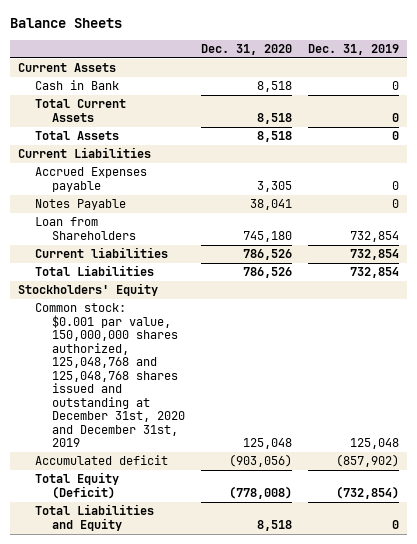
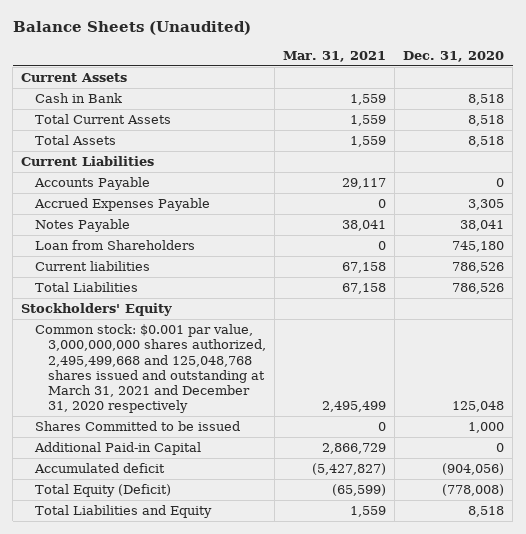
[9,18,122,29] Balance Sheets -> [12,21,251,36] Balance Sheets (Unaudited)
[308,43,400,55] Dec. 31, 2019 -> none
none -> [282,50,386,62] Mar. 31, 2021
none -> [33,177,150,191] Accounts Payable
[35,167,148,192] Accrued Expenses payable -> [33,198,210,212] Accrued Expenses Payable
[35,303,186,448] Common stock: $0.001 par value, 150,000,000 shares authorized, 125,048,768 and 125,048,768 shares issued and outstanding at December 31st, 2020 and December 31st, 2019 -> [34,324,266,414] Common stock: $0.001 par value, 3,000,000,000 shares authorized, 2,495,499,668 and 125,048,768 shares issued and outstanding at March 31, 2021 and December 31, 2020 respectively
none -> [34,421,240,432] Shares Committed to be issued
none -> [33,442,201,456] Additional Paid-in Capital
[229,454,293,468] (903,056) -> [442,463,505,476] (904,056)

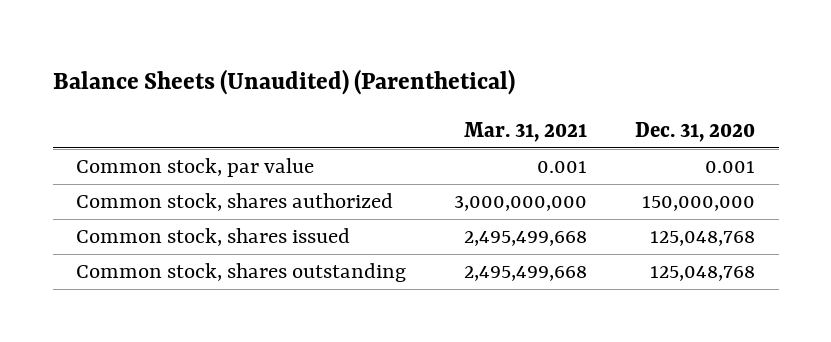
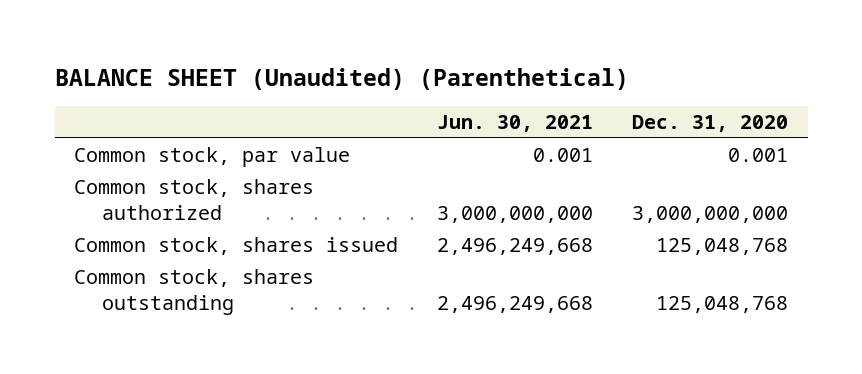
[52,69,515,96] Balance Sheets (Unaudited) (Parenthetical) -> [54,67,629,90] BALANCE SHEET (Unaudited) (Parenthetical)
[464,122,588,143] Mar. 31, 2021 -> none
none -> [437,114,594,132] Jun. 30, 2021
[641,196,755,212] 150,000,000 -> [632,205,789,223] 3,000,000,000

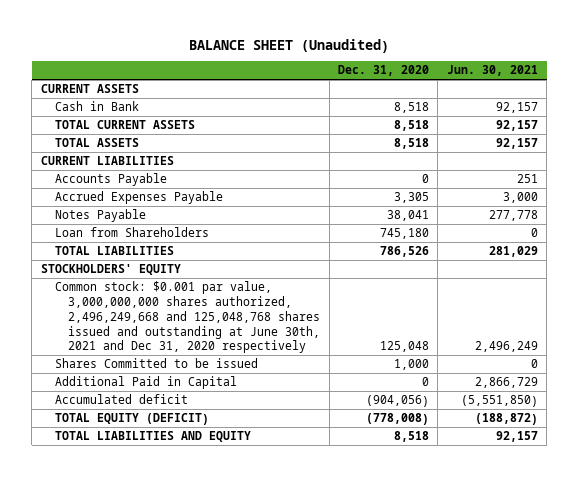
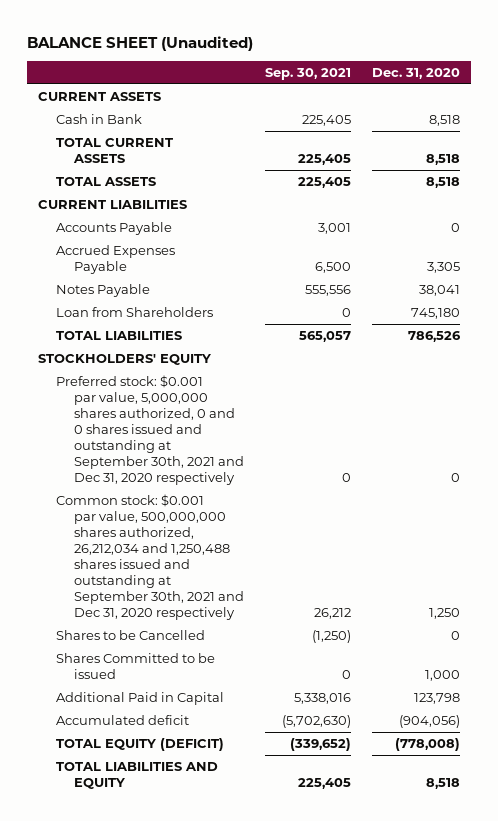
[446,65,538,77] Jun. 30, 2021 -> none
none -> [264,67,351,80] Sep. 30, 2021
none -> [55,375,244,486] Preferred stock: $0.001 par value, 5,000,000 shares authorized, 0 and 0 shares issued and outstanding at September 30th, 2021 and Dec 31, 2020 respectively
[54,281,321,354] Common stock: $0.001 par value, 3,000,000,000 shares authorized, 2,496,249,668 and 125,048,768 shares issued and outstanding at June 30th, 2021 and Dec 31, 2020 respectively -> [55,494,244,621] Common stock: $0.001 par value, 500,000,000 shares authorized, 26,212,034 and 1,250,488 shares issued and outstanding at September 30th, 2021 and Dec 31, 2020 respectively
[380,341,430,353] 125,048 -> [429,608,461,620] 1,250
none -> [55,630,205,641] Shares to be Cancelled
[422,377,430,387] 0 -> [414,693,461,705] 123,798

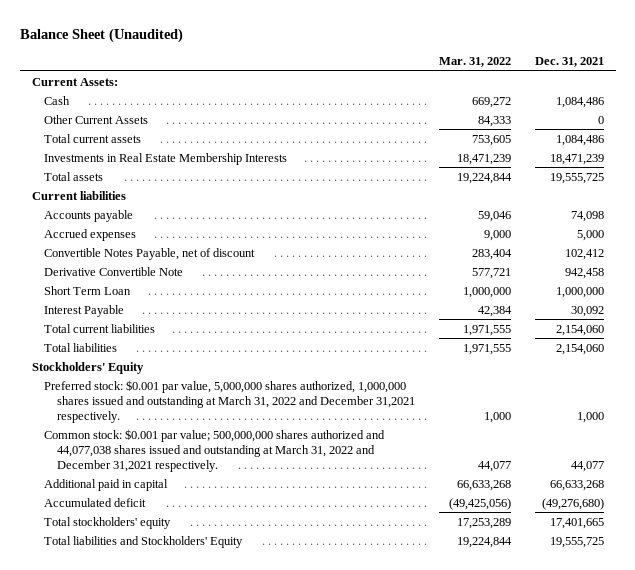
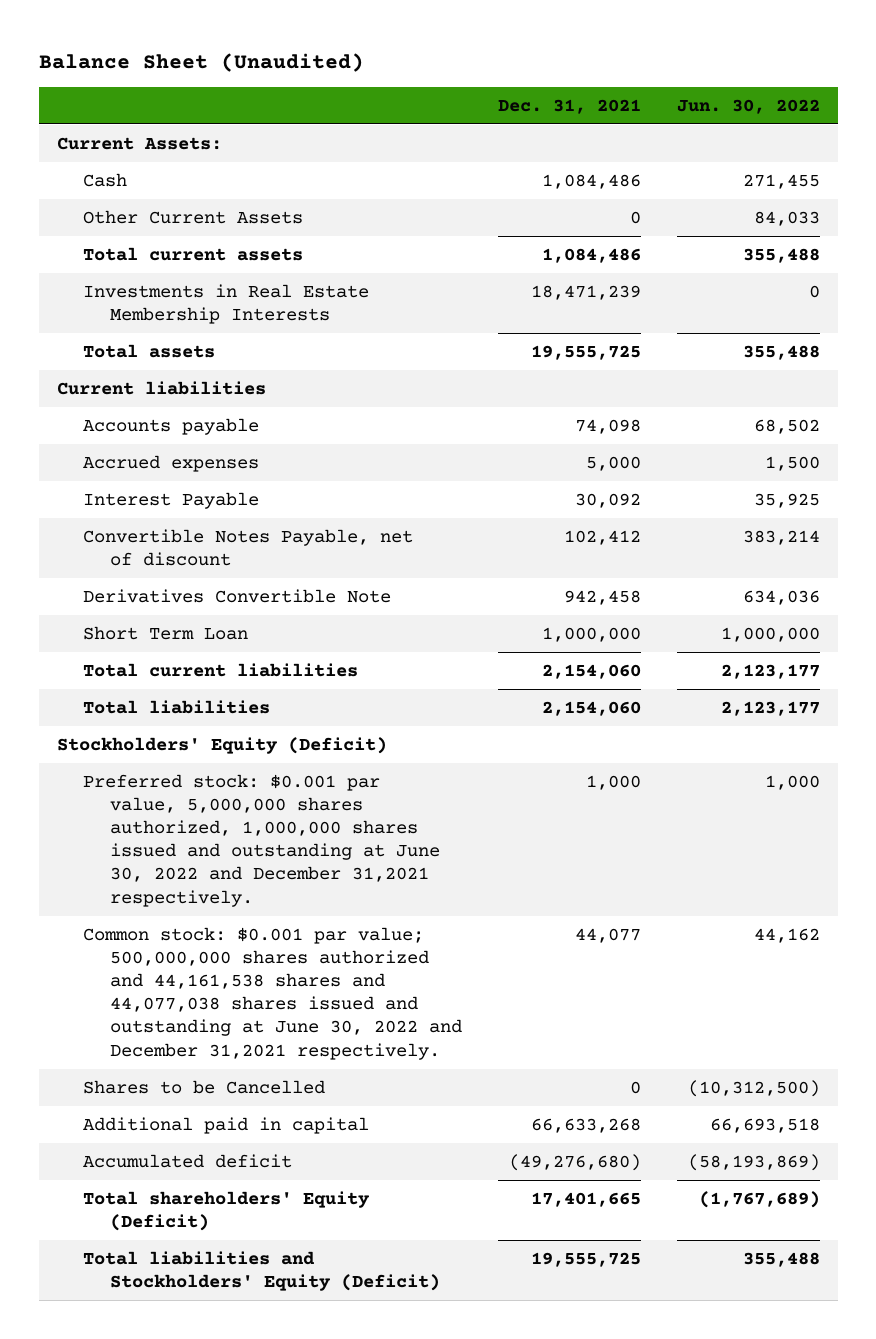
[438,57,511,68] Mar. 31, 2022 -> none
none -> [676,98,820,114] Jun. 30, 2022
[44,304,125,317] Interest Payable -> [83,491,260,509] Interest Payable
[44,266,184,276] Derivative Convertible Note -> [83,588,392,603] Derivatives Convertible Note
[31,361,144,374] Stockholders' Equity -> [56,736,387,754] Stockholders' Equity (Deficit)
[44,379,416,424] Preferred stock: $0.001 par value, 5,000,000 shares authorized, 1,000,000 shares issued and outstanding at March 31, 2022 and December 31,2021 respectively. -> [83,773,440,907] Preferred stock: $0.001 par value, 5,000,000 shares authorized, 1,000,000 shares issued and outstanding at June 30, 2022 and December 31,2021 respectively.
[44,428,386,473] Common stock: $0.001 par value; 500,000,000 shares authorized and 44,077,038 shares issued and outstanding at March 31, 2022 and December 31,2021 respectively. -> [83,926,462,1060] Common stock: $0.001 par value; 500,000,000 shares authorized and 44,161,538 shares and 44,077,038 shares issued and outstanding at June 30, 2022 and December 31,2021 respectively.
none -> [83,1079,326,1094] Shares to be Cancelled
[44,516,172,529] Total stockholders' equity -> [83,1190,371,1232] Total shareholders' Equity (Deficit)
[44,535,244,548] Total liabilities and Stockholders' Equity -> [83,1250,440,1292] Total liabilities and Stockholders' Equity (Deficit)

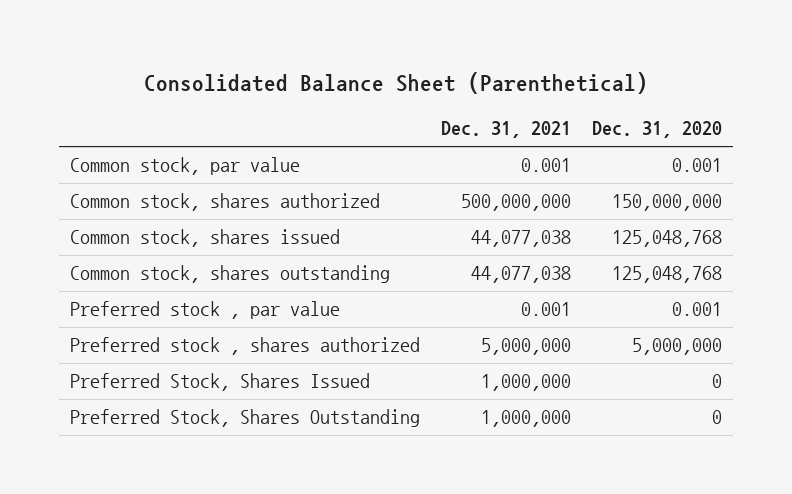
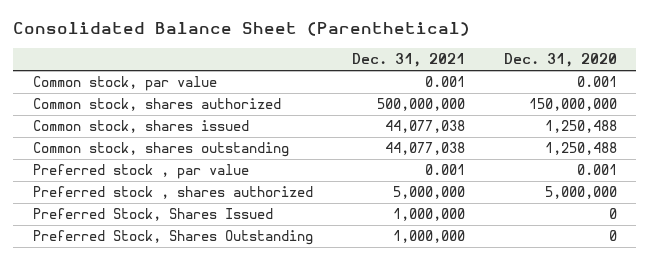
[612,230,723,248] 125,048,768 -> [544,120,617,134] 1,250,488
[612,266,723,284] 125,048,768 -> [544,142,617,156] 1,250,488

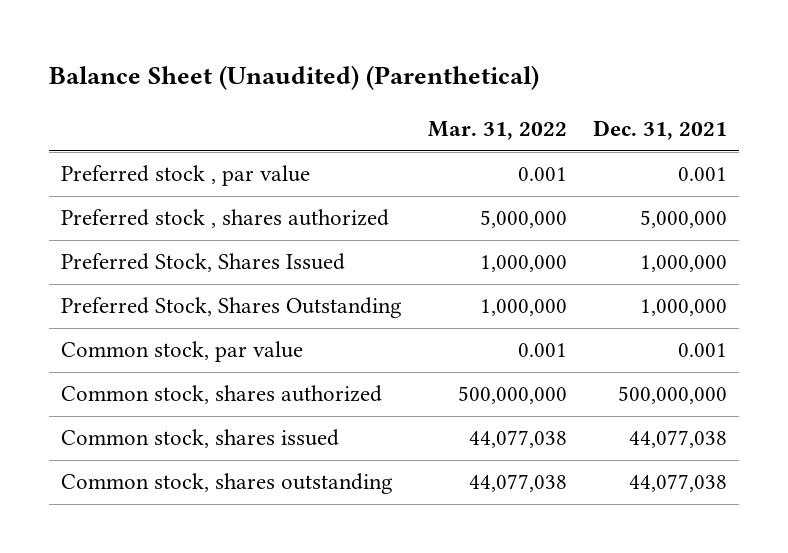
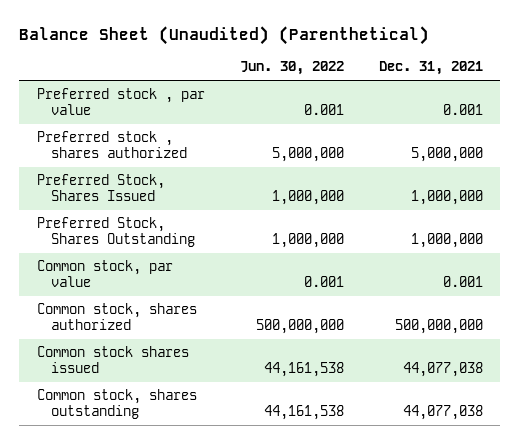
[427,121,567,141] Mar. 31, 2022 -> none
none -> [239,61,344,76] Jun. 30, 2022
[61,429,340,449] Common stock, shares issued -> [36,346,189,374] Common stock shares issued

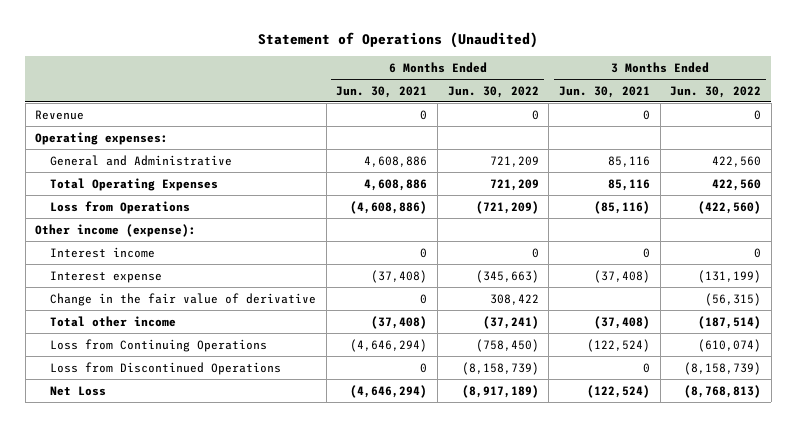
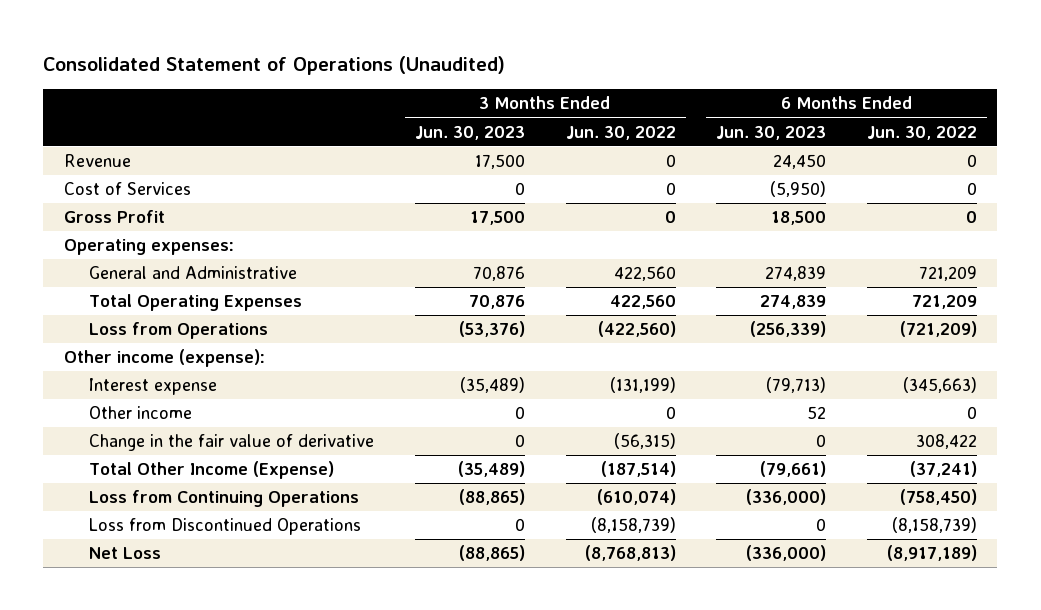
[258,32,539,49] Statement of Operations (Unaudited) -> [43,55,506,75] Consolidated Statement of Operations (Unaudited)
[336,85,428,98] Jun. 30, 2021 -> none
[559,85,651,98] Jun. 30, 2021 -> none
none -> [415,125,526,140] Jun. 30, 2023
none -> [716,125,827,140] Jun. 30, 2023
none -> [63,182,191,196] Cost of Services
none -> [63,210,165,224] Gross Profit
[50,246,156,258] Interest income -> none
none -> [89,406,193,420] Other income
[50,315,177,327] Total other income -> [89,461,335,480] Total Other Income (Expense)

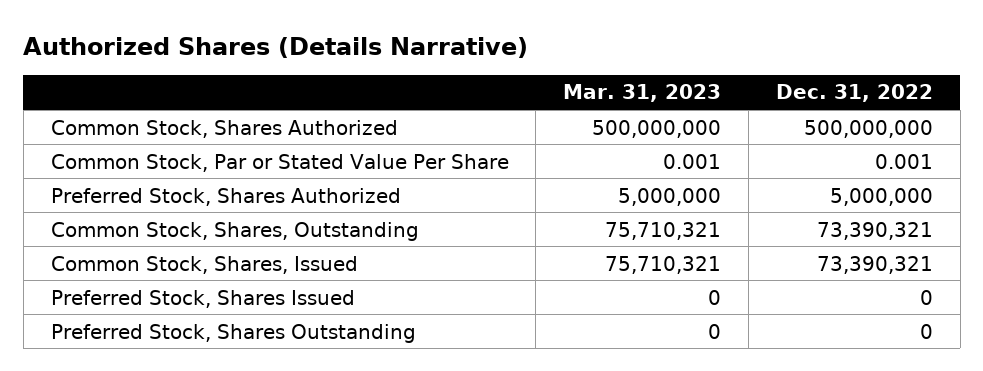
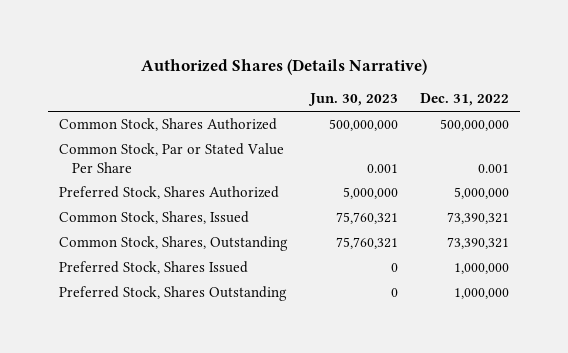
[563,84,722,103] Mar. 31, 2023 -> none
none -> [307,93,398,107] Jun. 30, 2023
[50,221,419,241] Common Stock, Shares, Outstanding -> [58,236,288,252] Common Stock, Shares, Outstanding
[919,289,933,305] 0 -> [453,263,509,275] 1,000,000
[919,323,933,339] 0 -> [453,288,509,300] 1,000,000

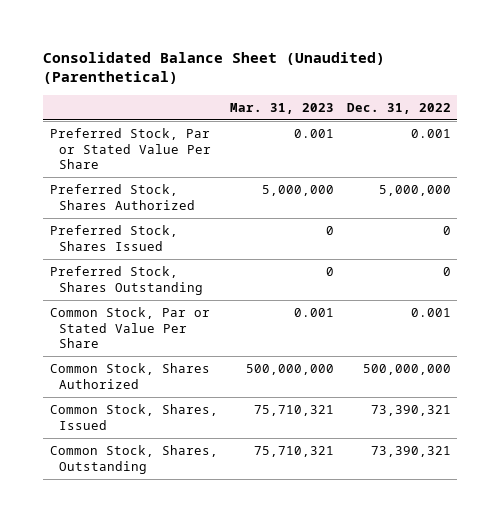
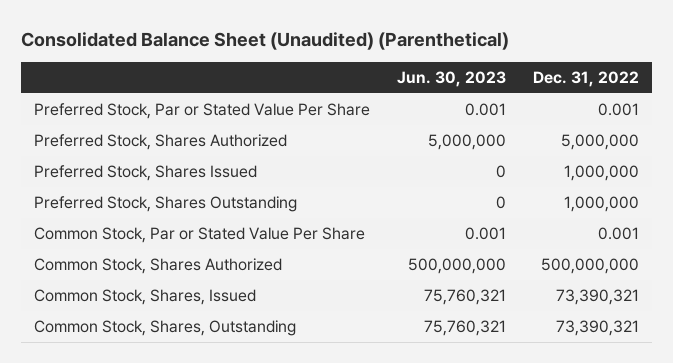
[230,102,335,114] Mar. 31, 2023 -> none
none -> [396,70,506,87] Jun. 30, 2023
[443,226,452,236] 0 -> [563,165,639,182] 1,000,000
[443,267,452,277] 0 -> [563,196,639,213] 1,000,000

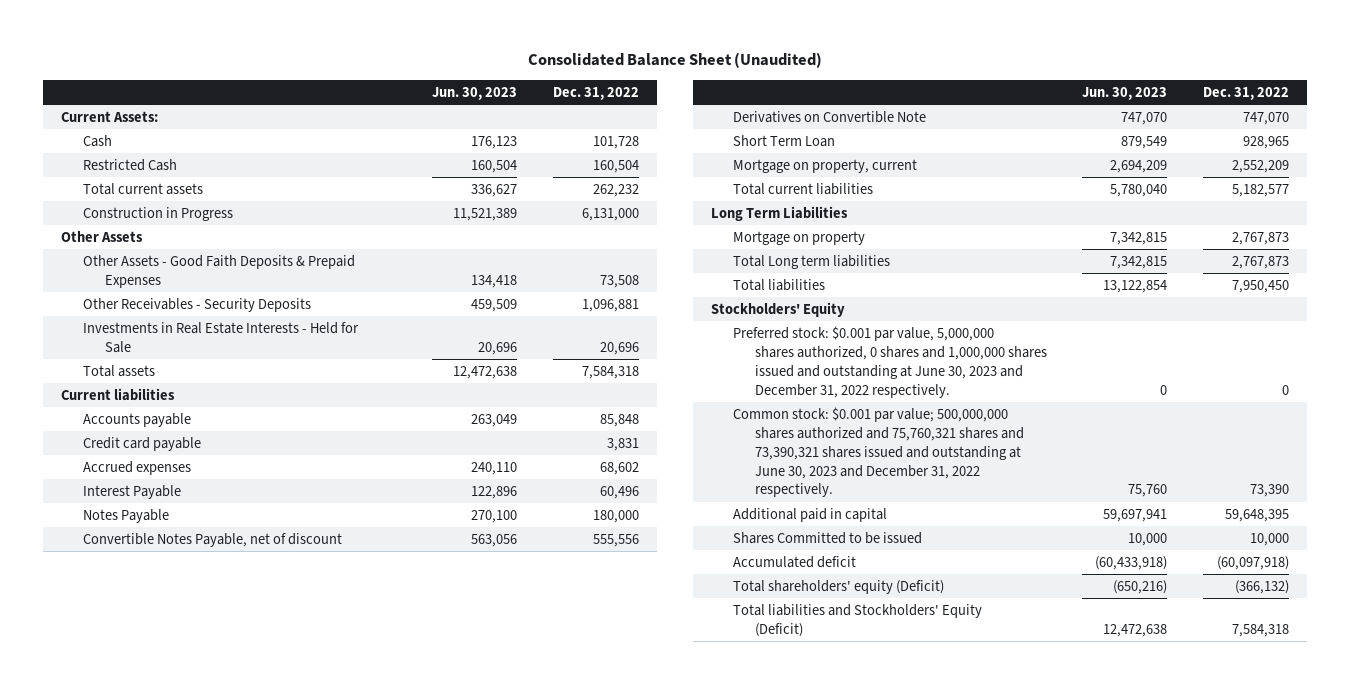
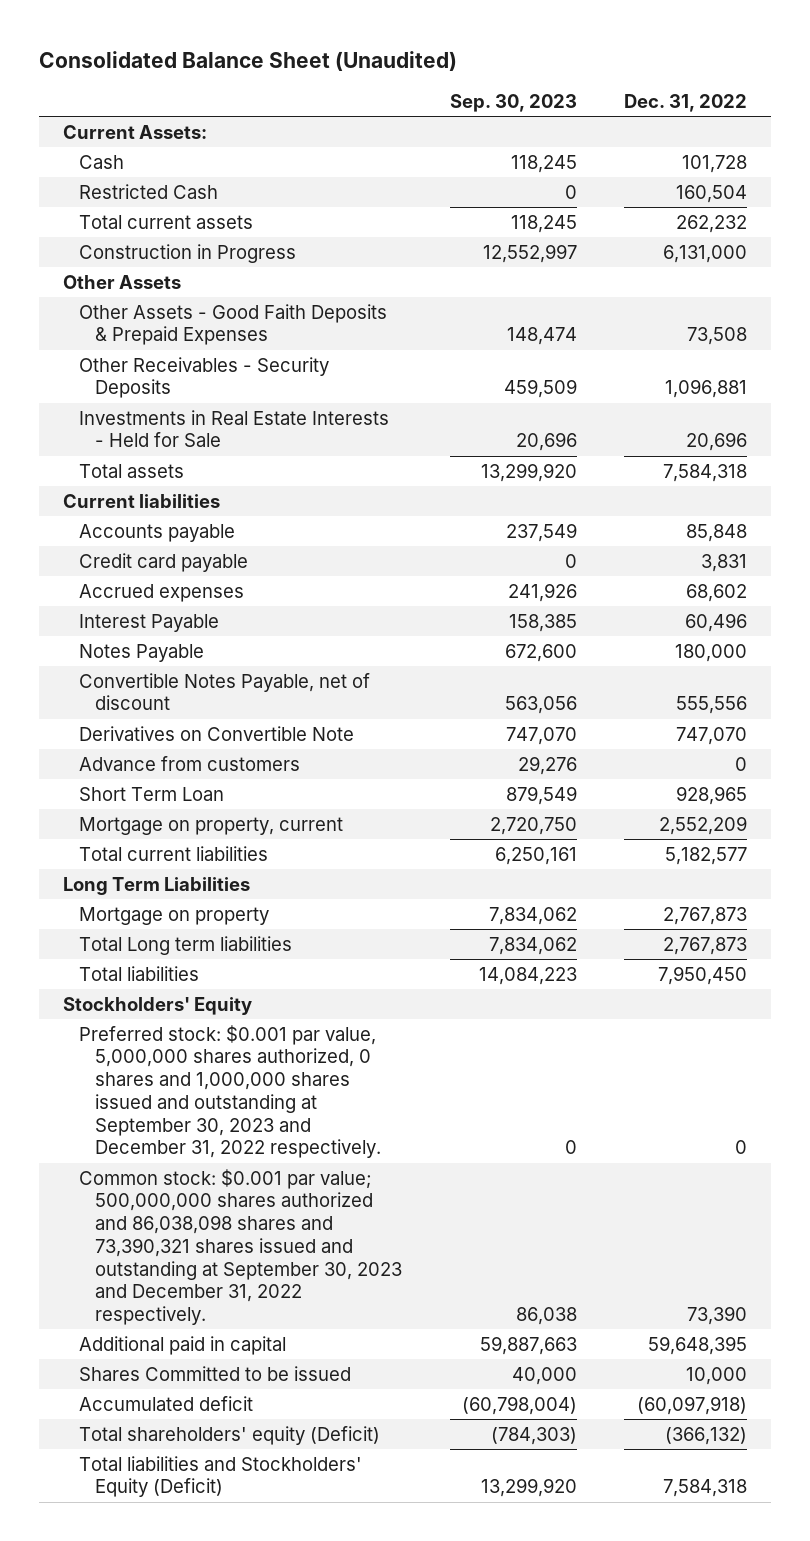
[432,86,518,100] Jun. 30, 2023 -> none
none -> [449,93,577,112] Sep. 30, 2023
none -> [78,755,300,771] Advance from customers
[732,325,1047,398] Preferred stock: $0.001 par value, 5,000,000 shares authorized, 0 shares and 1,000,000 shares issued and outstanding at June 30, 2023 and December 31, 2022 respectively. -> [78,1024,381,1159] Preferred stock: $0.001 par value, 5,000,000 shares authorized, 0 shares and 1,000,000 shares issued and outstanding at September 30, 2023 and December 31, 2022 respectively.
[732,406,1024,498] Common stock: $0.001 par value; 500,000,000 shares authorized and 75,760,321 shares and 73,390,321 shares issued and outstanding at June 30, 2023 and December 31, 2022 respectively. -> [78,1168,402,1326] Common stock: $0.001 par value; 500,000,000 shares authorized and 86,038,098 shares and 73,390,321 shares issued and outstanding at September 30, 2023 and December 31, 2022 respectively.

